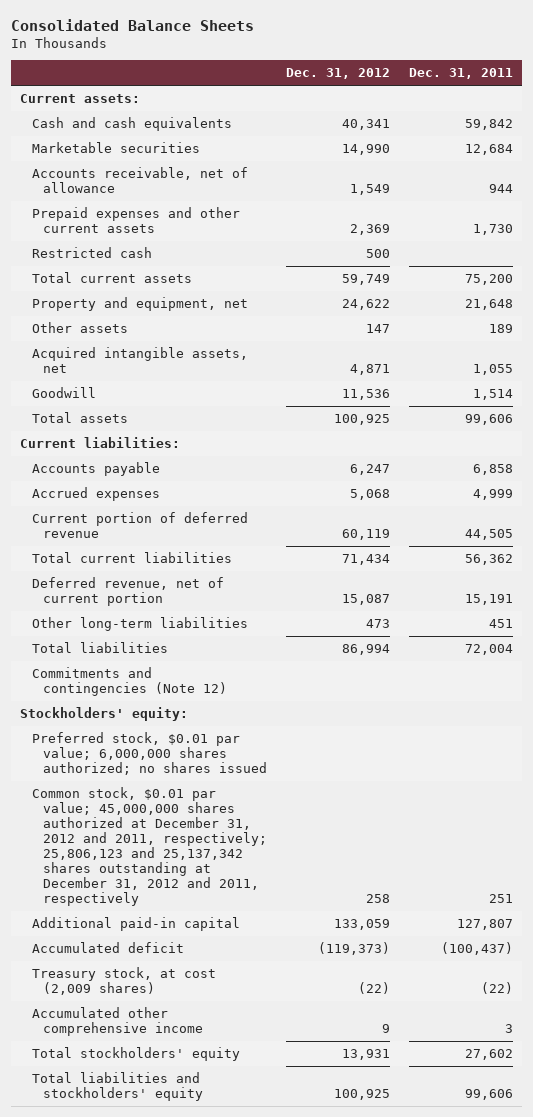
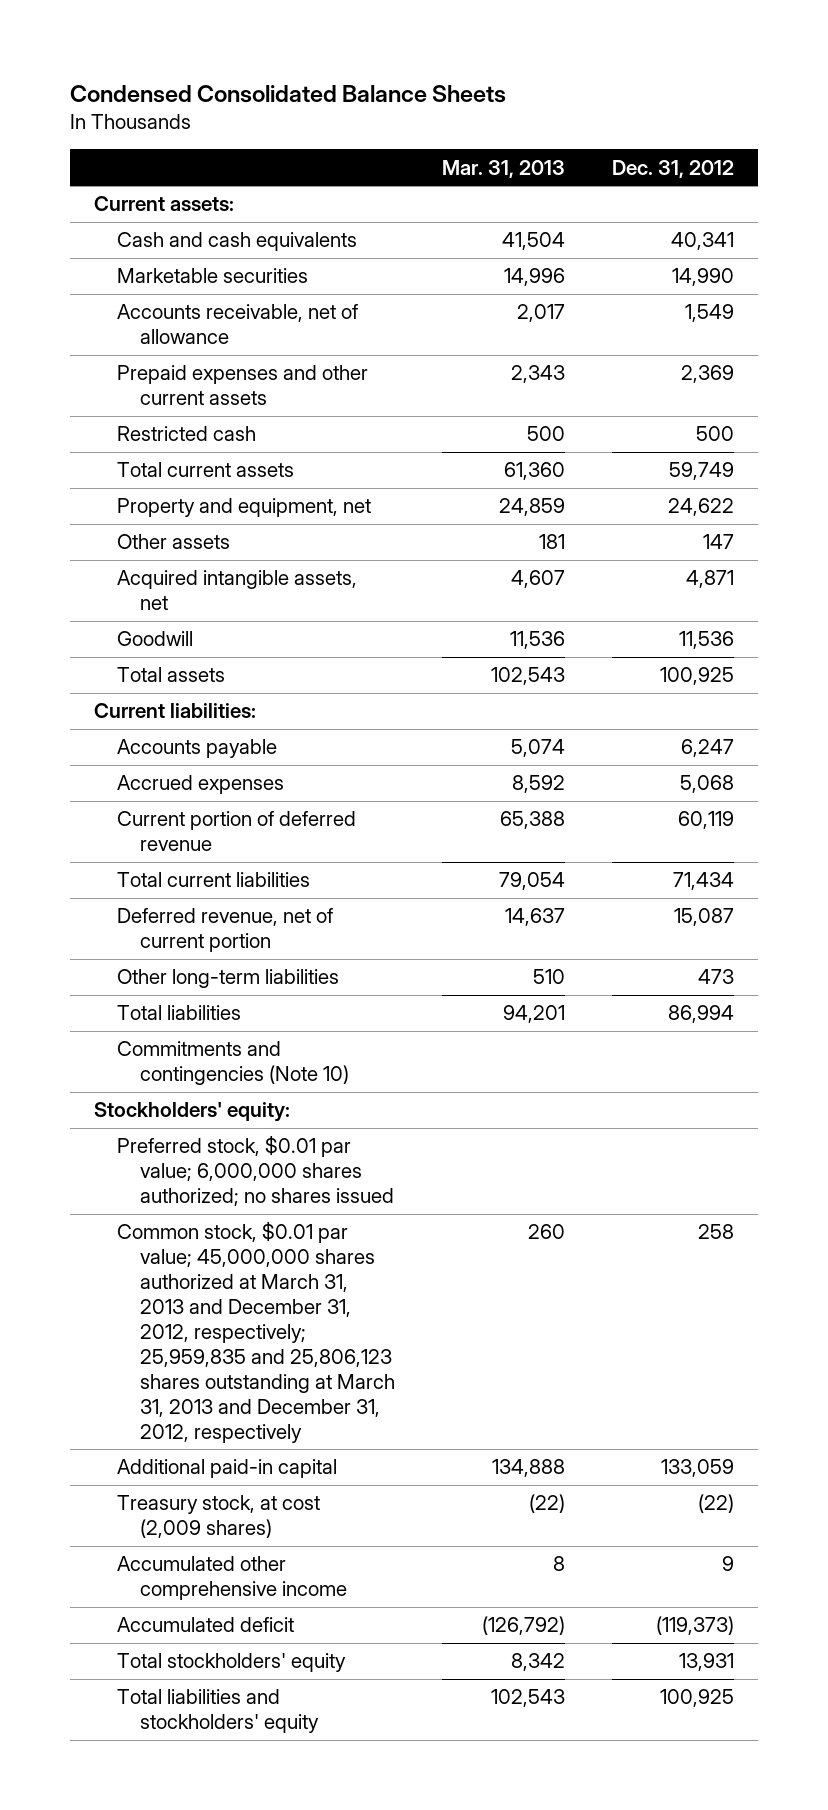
[10,18,254,31] Consolidated Balance Sheets -> [70,84,507,103] Condensed Consolidated Balance Sheets
[408,68,513,80] Dec. 31, 2011 -> none
none -> [442,159,566,178] Mar. 31, 2013
[31,666,227,696] Commitments and contingencies (Note 12) -> [116,1041,350,1086] Commitments and contingencies (Note 10)
[31,786,267,907] Common stock, $0.01 par value; 45,000,000 shares authorized at December 31, 2012 and 2011, respectively; 25,806,123 and 25,137,342 shares outstanding at December 31, 2012 and 2011, respectively -> [116,1221,396,1443] Common stock, $0.01 par value; 45,000,000 shares authorized at March 31, 2013 and December 31, 2012, respectively; 25,959,835 and 25,806,123 shares outstanding at March 31, 2013 and December 31, 2012, respectively
[31,941,184,953] Accumulated deficit -> [116,1617,294,1633] Accumulated deficit

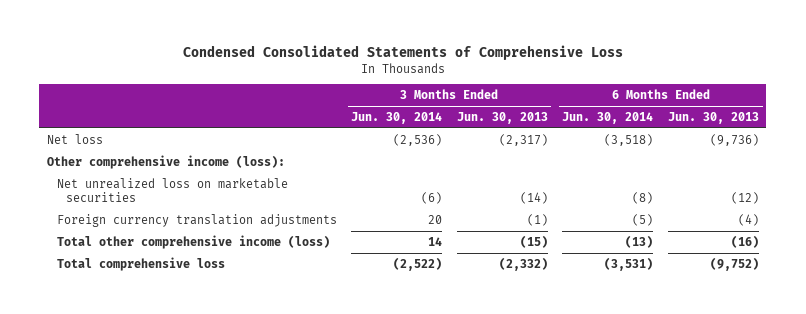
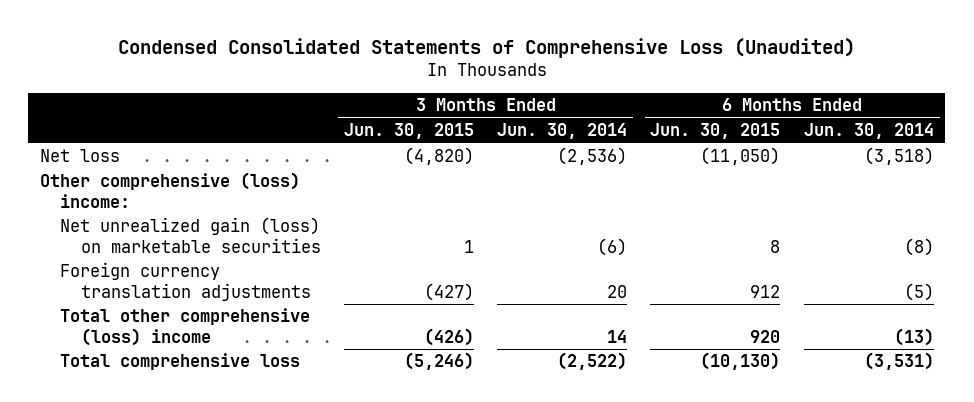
[182,45,623,61] Condensed Consolidated Statements of Comprehensive Loss -> [117,38,855,59] Condensed Consolidated Statements of Comprehensive Loss (Unaudited)
[456,112,548,125] Jun. 30, 2013 -> none
[667,112,759,125] Jun. 30, 2013 -> none
none -> [343,123,474,140] Jun. 30, 2015
none -> [650,123,781,140] Jun. 30, 2015
[46,154,285,169] Other comprehensive income (loss): -> [40,172,301,208] Other comprehensive (loss) income:
[56,177,288,202] Net unrealized loss on marketable securities -> [60,217,321,253] Net unrealized gain (loss) on marketable securities
[56,234,330,249] Total other comprehensive income (loss) -> [60,308,311,346] Total other comprehensive (loss) income

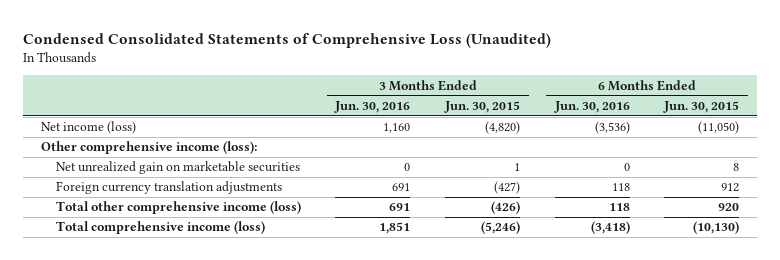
[497,123,628,140] Jun. 30, 2014 -> none
[803,123,934,140] Jun. 30, 2014 -> none
none -> [334,100,411,113] Jun. 30, 2016
none -> [553,100,630,113] Jun. 30, 2016
[40,149,121,163] Net loss -> [40,121,136,135] Net income (loss)
[40,172,301,208] Other comprehensive (loss) income: -> [40,141,257,155] Other comprehensive income (loss):
[60,217,321,253] Net unrealized gain (loss) on marketable securities -> [55,161,300,175] Net unrealized gain on marketable securities
[60,308,311,346] Total other comprehensive (loss) income -> [55,201,301,215] Total other comprehensive income (loss)
[60,353,301,371] Total comprehensive loss -> [55,221,265,235] Total comprehensive income (loss)

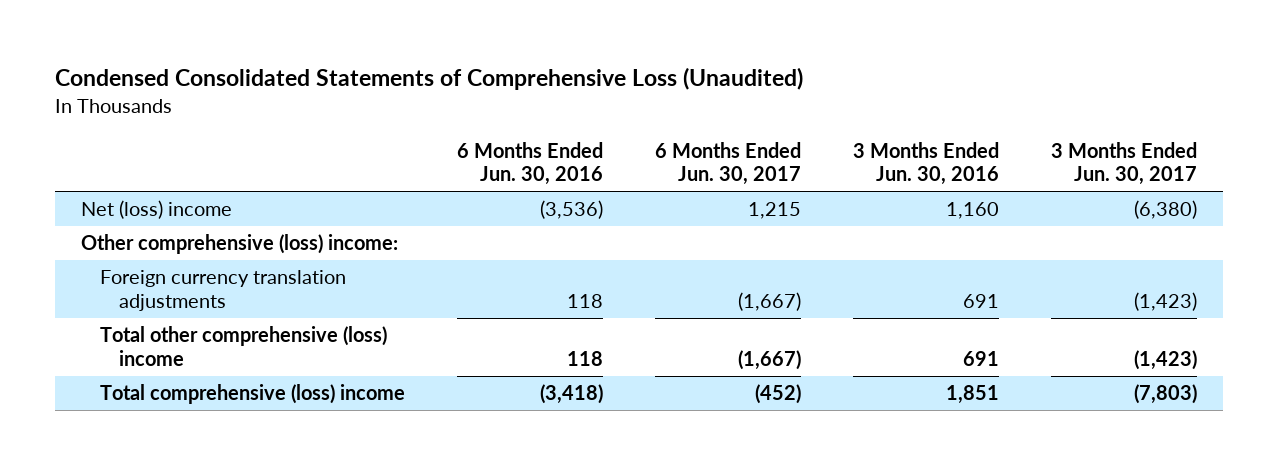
[443,100,520,113] Jun. 30, 2015 -> none
[663,100,740,113] Jun. 30, 2015 -> none
none -> [654,141,801,186] 6 Months Ended Jun. 30, 2017
none -> [1050,141,1197,186] 3 Months Ended Jun. 30, 2017
[55,161,300,175] Net unrealized gain on marketable securities -> none
[40,121,136,135] Net income (loss) -> [81,200,233,220] Net (loss) income
[40,141,257,155] Other comprehensive income (loss): -> [81,234,399,255] Other comprehensive (loss) income:
[55,201,301,215] Total other comprehensive income (loss) -> [100,326,388,366] Total other comprehensive (loss) income
[55,221,265,235] Total comprehensive income (loss) -> [100,384,406,405] Total comprehensive (loss) income

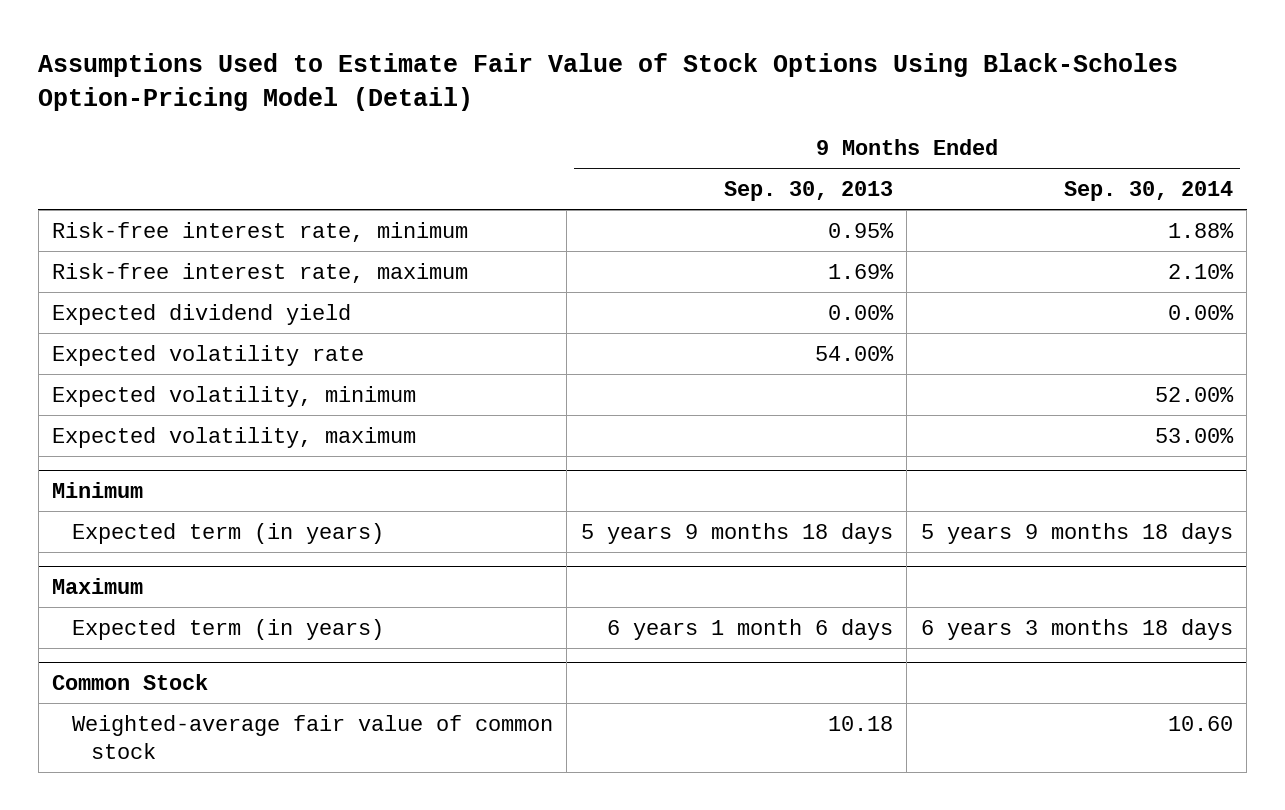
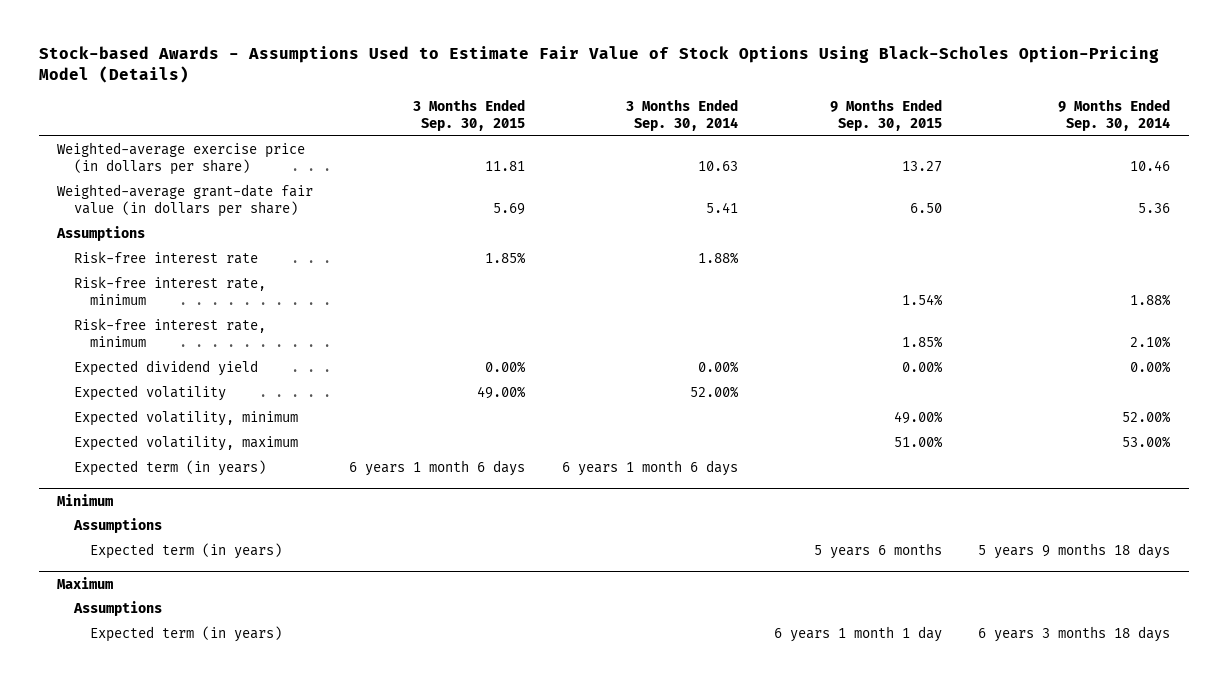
[38,52,1179,111] Assumptions Used to Estimate Fair Value of Stock Options Using Black-Scholes Option-Pricing Model (Detail) -> [38,46,1159,84] Stock-based Awards - Assumptions Used to Estimate Fair Value of Stock Options Using Black-Scholes Option-Pricing Model (Details)
[723,180,893,201] Sep. 30, 2013 -> none
none -> [413,98,526,131] 3 Months Ended Sep. 30, 2015
none -> [625,98,738,131] 3 Months Ended Sep. 30, 2014
none -> [830,98,943,131] 9 Months Ended Sep. 30, 2015
none -> [56,142,305,176] Weighted-average exercise price (in dollars per share)
none -> [56,184,313,218] Weighted-average grant-date fair value (in dollars per share)
none -> [55,226,145,242] Assumptions
none -> [73,251,258,265] Risk-free interest rate
[52,262,469,283] Risk-free interest rate, maximum -> [73,318,266,348] Risk-free interest rate, minimum
[52,344,365,366] Expected volatility rate -> [73,385,226,402] Expected volatility
none -> [73,460,266,477] Expected term (in years)
none -> [72,518,162,534] Assumptions
none -> [72,601,162,617] Assumptions
[52,673,209,690] Common Stock -> none
[71,714,553,759] Weighted-average fair value of common stock -> none

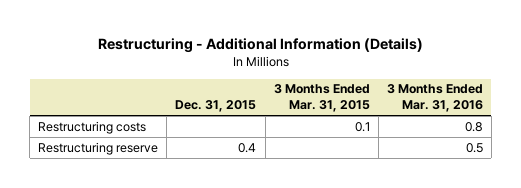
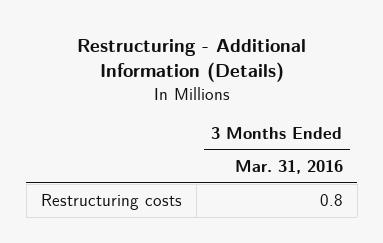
[175,100,257,113] Dec. 31, 2015 -> none
[273,84,370,113] 3 Months Ended Mar. 31, 2015 -> none
[38,141,159,155] Restructuring reserve -> none

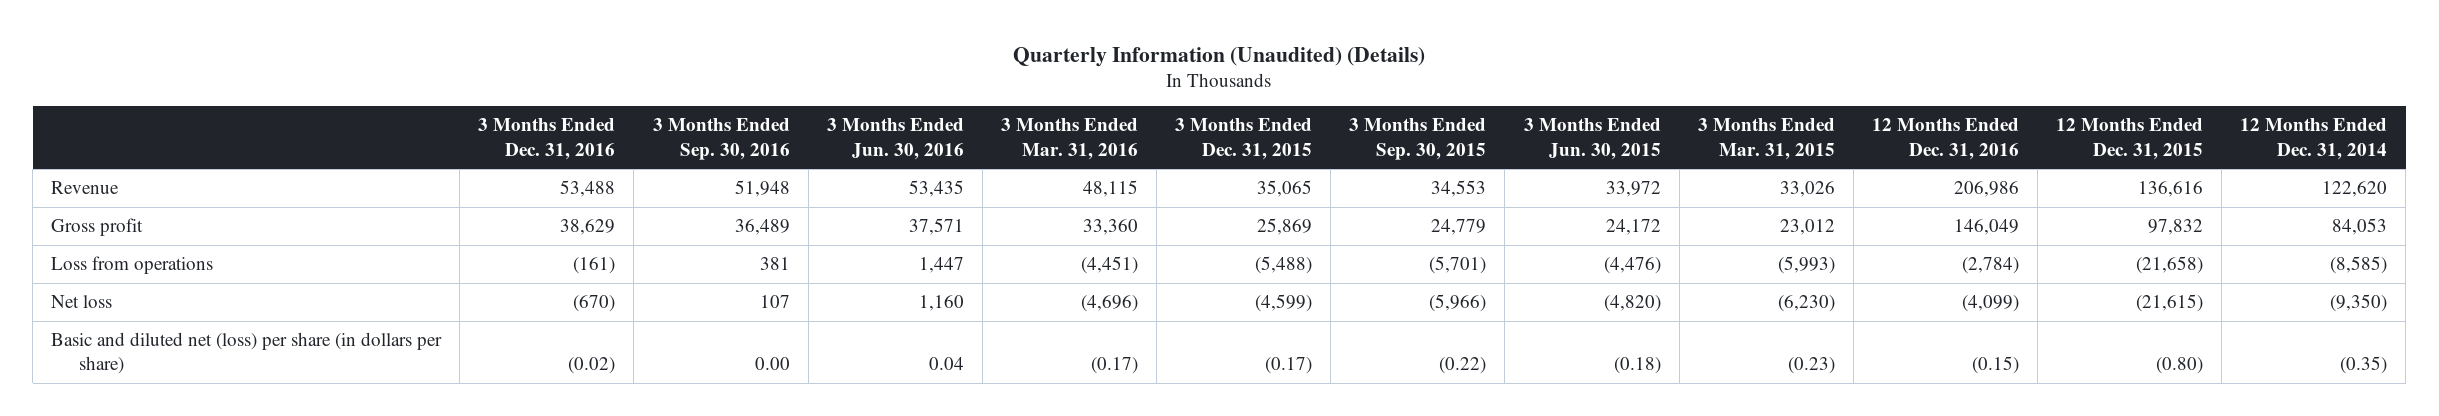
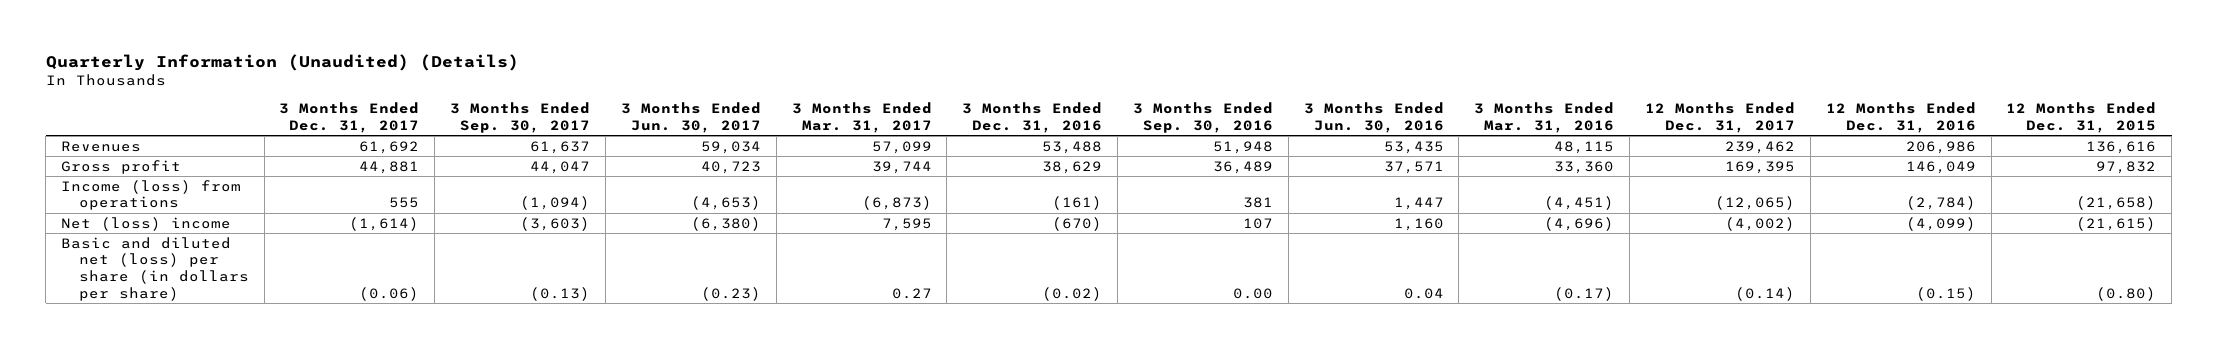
[1175,118,1313,160] 3 Months Ended Dec. 31, 2015 -> none
[1349,118,1487,160] 3 Months Ended Sep. 30, 2015 -> none
[1523,118,1661,160] 3 Months Ended Jun. 30, 2015 -> none
[1697,118,1835,160] 3 Months Ended Mar. 31, 2015 -> none
[2240,118,2388,160] 12 Months Ended Dec. 31, 2014 -> none
none -> [279,102,420,133] 3 Months Ended Dec. 31, 2017
none -> [450,102,591,133] 3 Months Ended Sep. 30, 2017
none -> [620,102,761,133] 3 Months Ended Jun. 30, 2017
none -> [791,102,932,133] 3 Months Ended Mar. 31, 2017
none -> [1644,102,1795,133] 12 Months Ended Dec. 31, 2017
[51,181,120,195] Revenue -> [60,140,141,152] Revenues
[51,256,214,275] Loss from operations -> [60,179,241,211] Income (loss) from operations
[51,295,113,309] Net loss -> [60,216,231,231] Net (loss) income

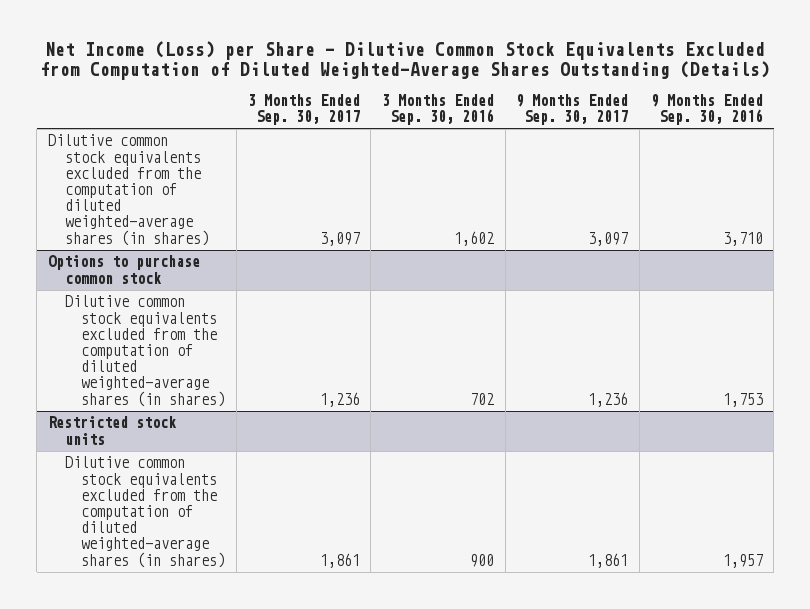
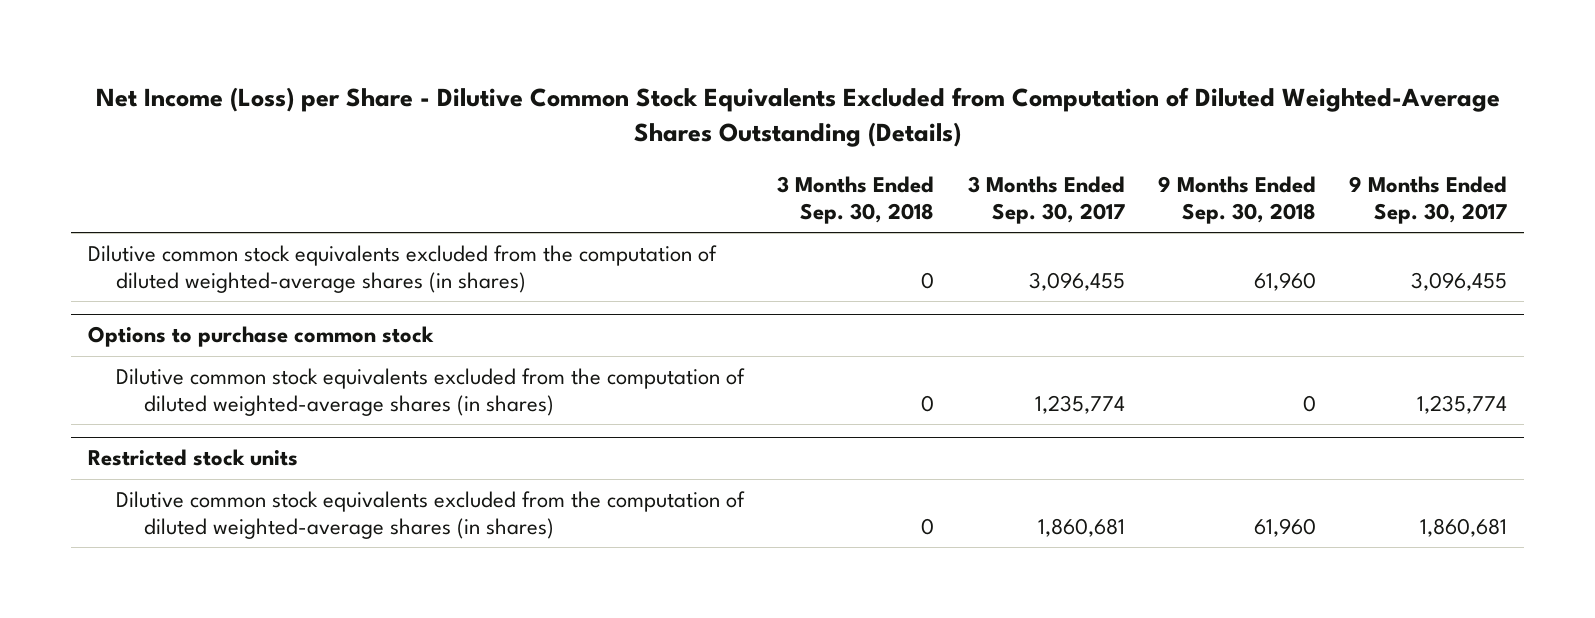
[381,93,494,126] 3 Months Ended Sep. 30, 2016 -> none
[650,93,763,126] 9 Months Ended Sep. 30, 2016 -> none
none -> [777,176,935,224] 3 Months Ended Sep. 30, 2018
none -> [1158,176,1317,224] 9 Months Ended Sep. 30, 2018
[319,231,360,246] 3,097 -> [1028,271,1125,291] 3,096,455
[588,231,629,246] 3,097 -> [1411,271,1508,291] 3,096,455
[319,391,360,407] 1,236 -> [1034,394,1125,414] 1,235,774
[588,391,629,407] 1,236 -> [1417,394,1508,414] 1,235,774
[319,552,360,568] 1,861 -> [1037,517,1125,537] 1,860,681
[588,552,629,568] 1,861 -> [1420,517,1508,537] 1,860,681

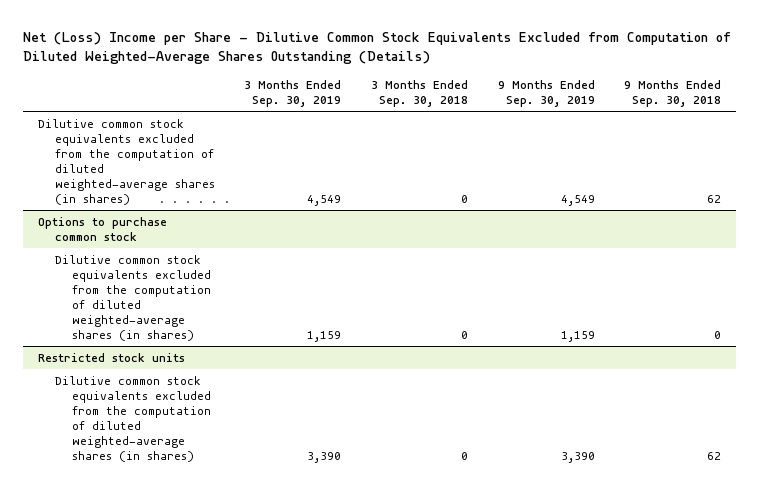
[95,87,1500,148] Net Income (Loss) per Share - Dilutive Common Stock Equivalents Excluded from Computation of Diluted Weighted-Average Shares Outstanding (Details) -> [22,31,731,64] Net (Loss) Income per Share - Dilutive Common Stock Equivalents Excluded from Computation of Diluted Weighted-Average Shares Outstanding (Details)
[967,176,1125,224] 3 Months Ended Sep. 30, 2017 -> none
[1349,176,1508,224] 9 Months Ended Sep. 30, 2017 -> none
none -> [244,79,342,107] 3 Months Ended Sep. 30, 2019
none -> [497,79,595,107] 9 Months Ended Sep. 30, 2019
[1254,271,1317,291] 61,960 -> [707,195,722,204] 62
[1254,517,1317,537] 61,960 -> [707,452,722,461] 62

